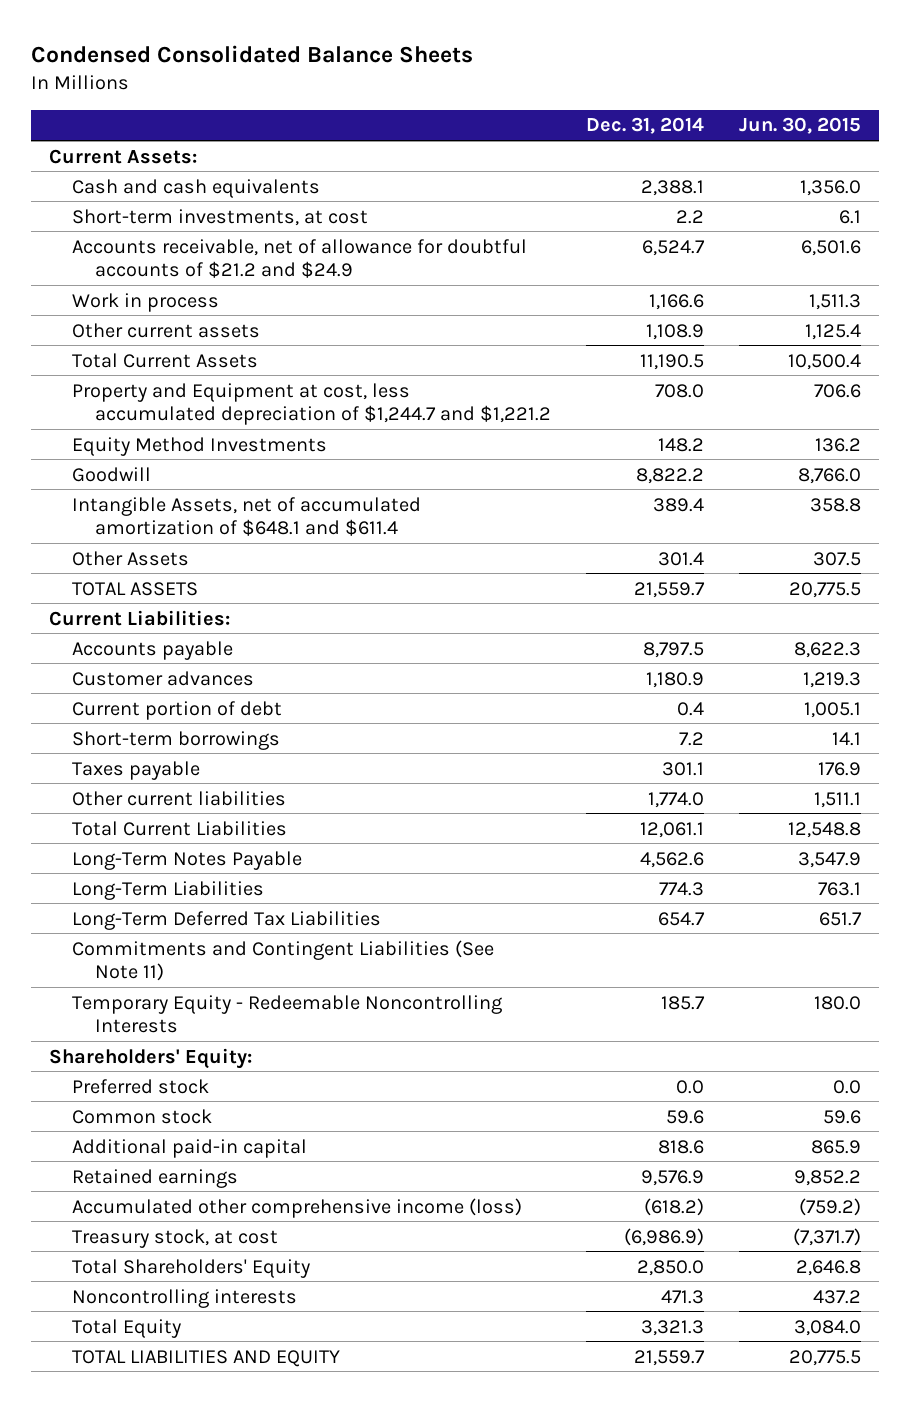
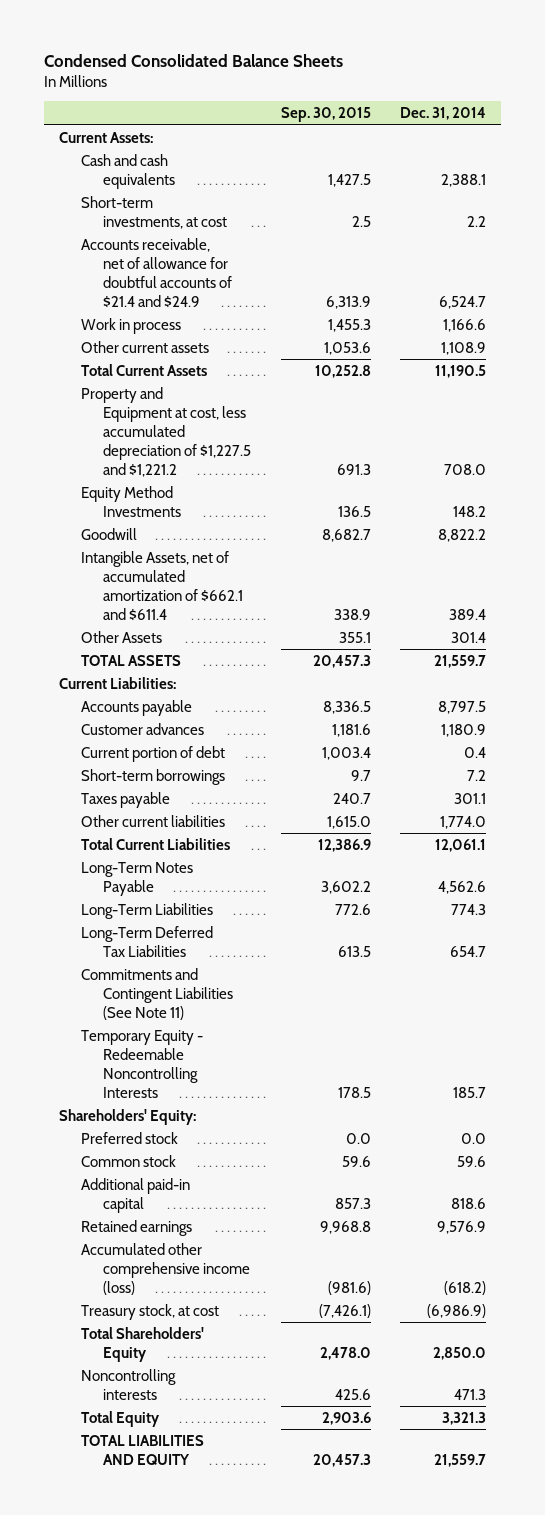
[739,117,862,135] Jun. 30, 2015 -> none
none -> [280,107,371,123] Sep. 30, 2015
[71,238,527,279] Accounts receivable, net of allowance for doubtful accounts of $21.2 and $24.9 -> [80,237,232,308] Accounts receivable, net of allowance for doubtful accounts of $21.4 and $24.9
[71,382,551,426] Property and Equipment at cost, less accumulated depreciation of $1,244.7 and $1,221.2 -> [80,386,251,477] Property and Equipment at cost, less accumulated depreciation of $1,227.5 and $1,221.2
[71,496,421,537] Intangible Assets, net of accumulated amortization of $648.1 and $611.4 -> [80,550,243,621] Intangible Assets, net of accumulated amortization of $662.1 and $611.4

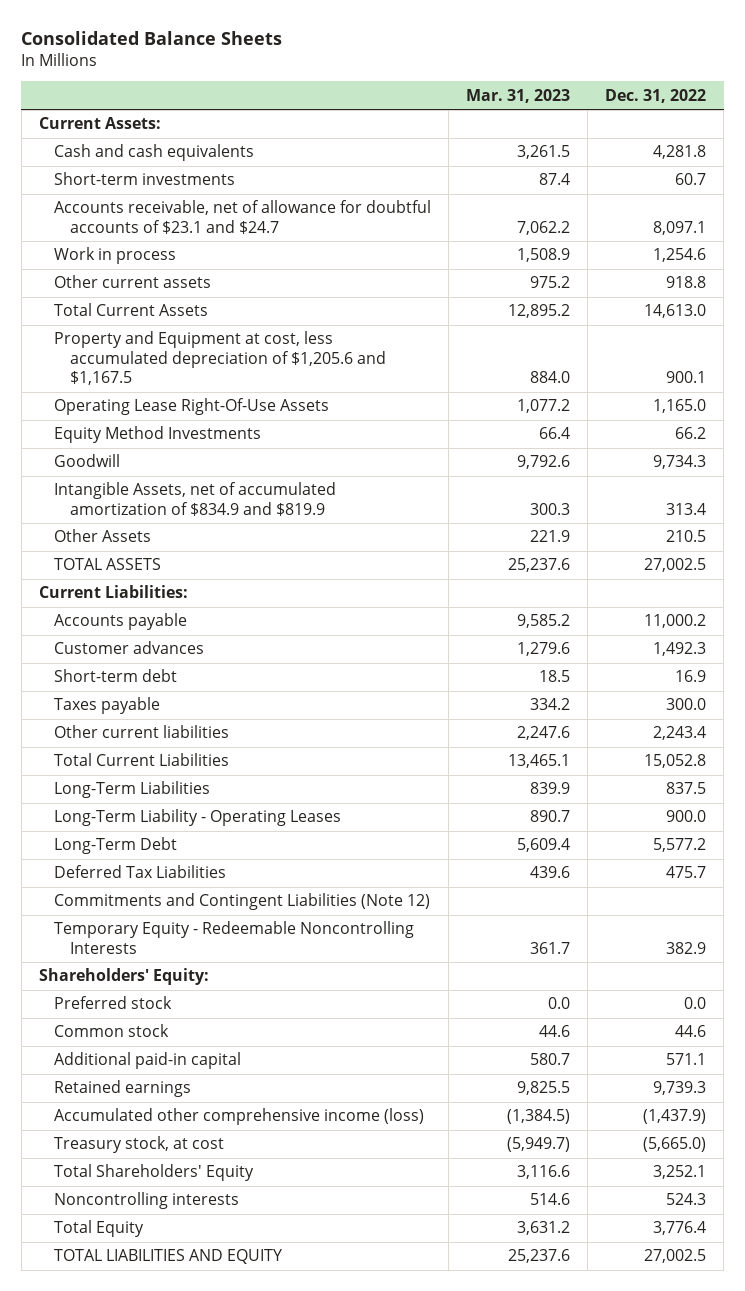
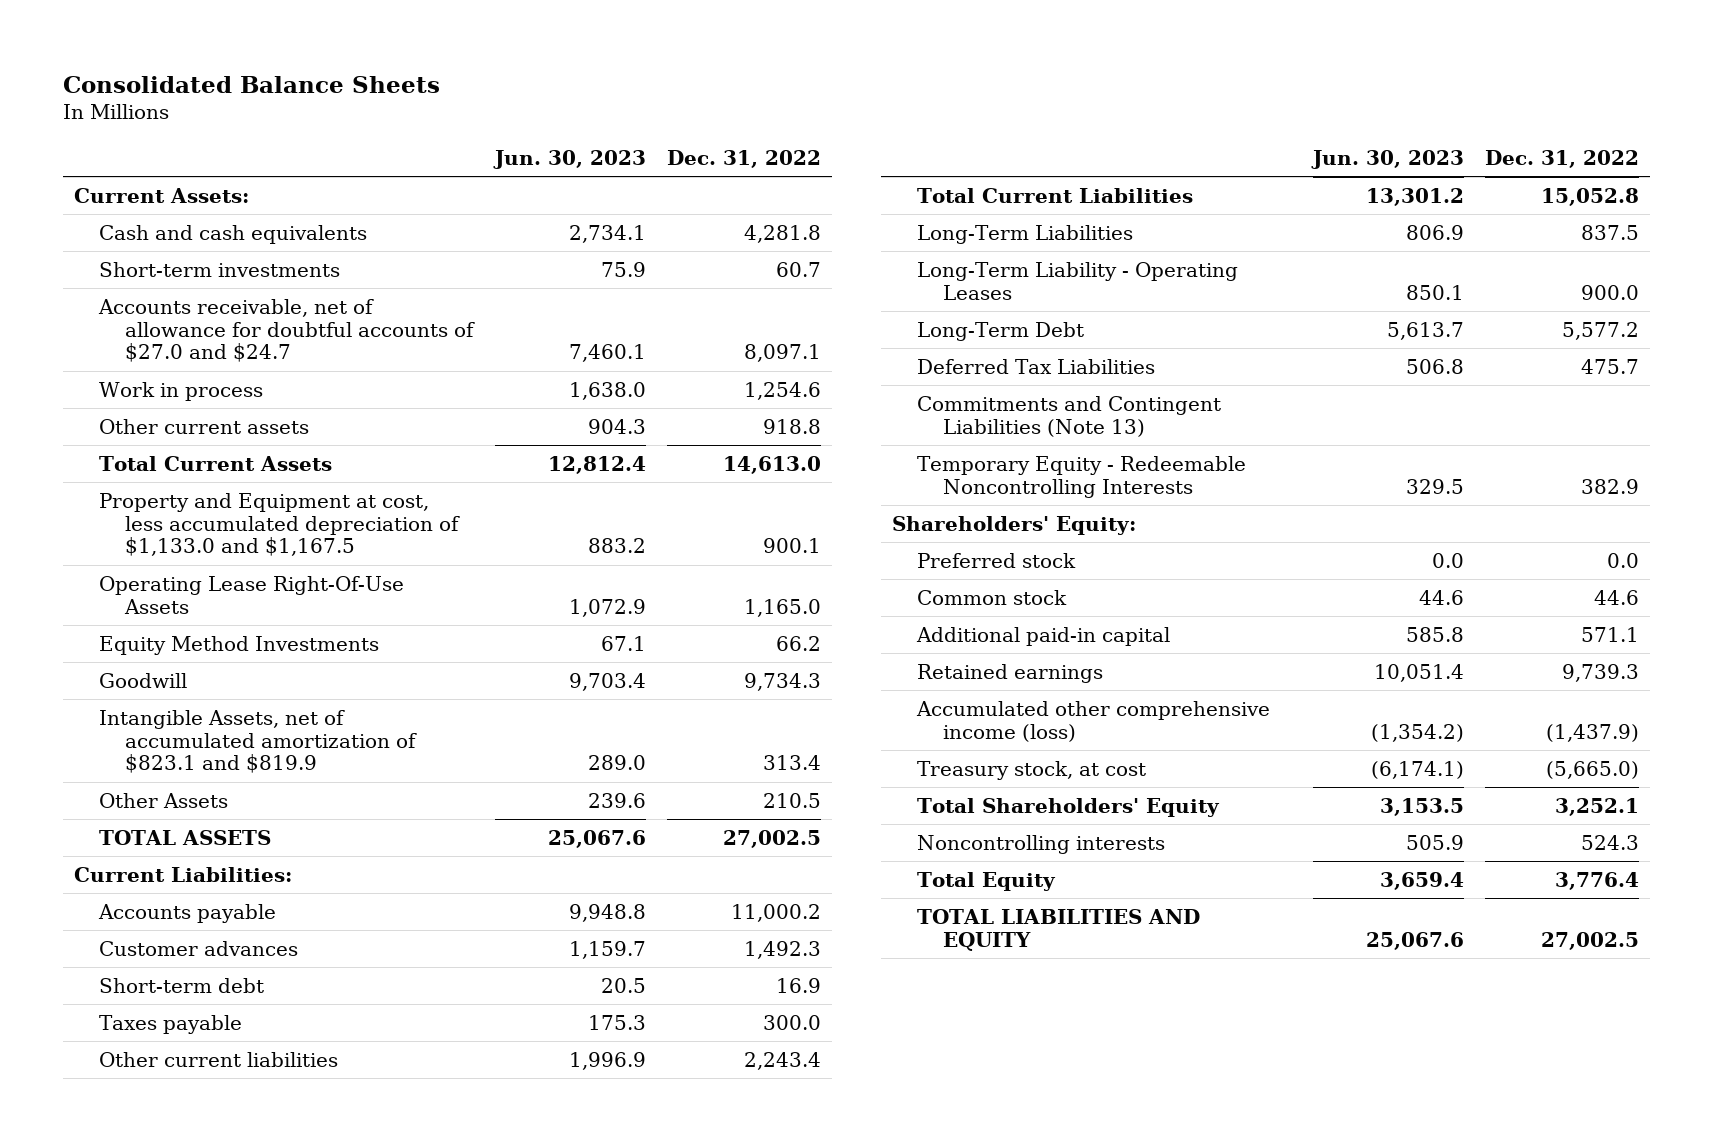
[466,88,571,103] Mar. 31, 2023 -> none
none -> [492,149,646,169] Jun. 30, 2023
[54,200,432,234] Accounts receivable, net of allowance for doubtful accounts of $23.1 and $24.7 -> [98,298,475,363] Accounts receivable, net of allowance for doubtful accounts of $27.0 and $24.7
[54,331,386,386] Property and Equipment at cost, less accumulated depreciation of $1,205.6 and $1,167.5 -> [99,492,460,557] Property and Equipment at cost, less accumulated depreciation of $1,133.0 and $1,167.5
[54,482,337,516] Intangible Assets, net of accumulated amortization of $834.9 and $819.9 -> [99,709,417,774] Intangible Assets, net of accumulated amortization of $823.1 and $819.9
[54,893,431,911] Commitments and Contingent Liabilities (Note 12) -> [917,395,1222,437] Commitments and Contingent Liabilities (Note 13)

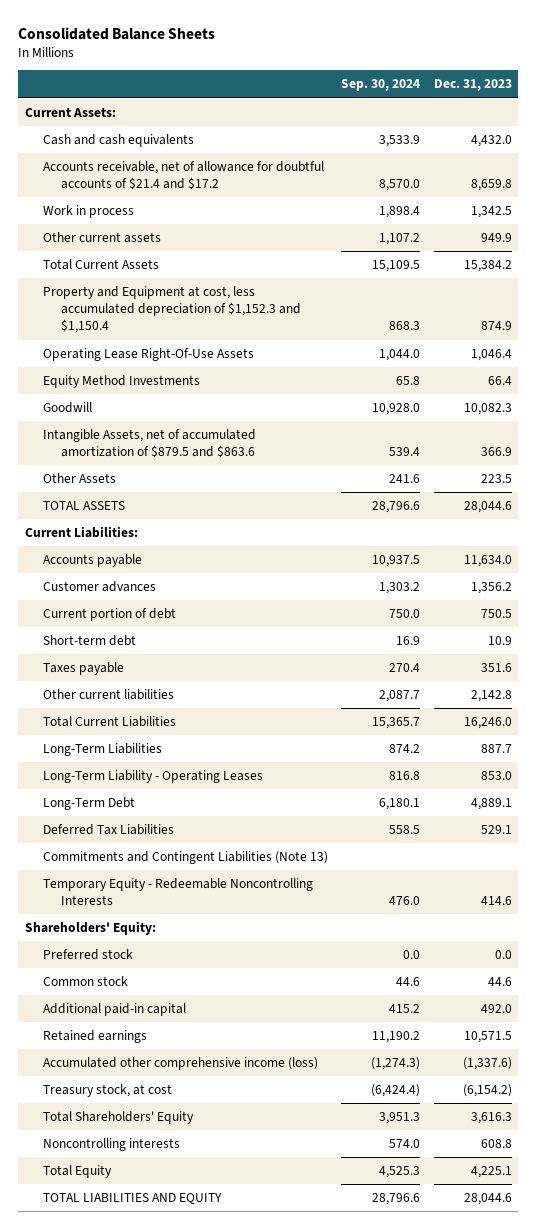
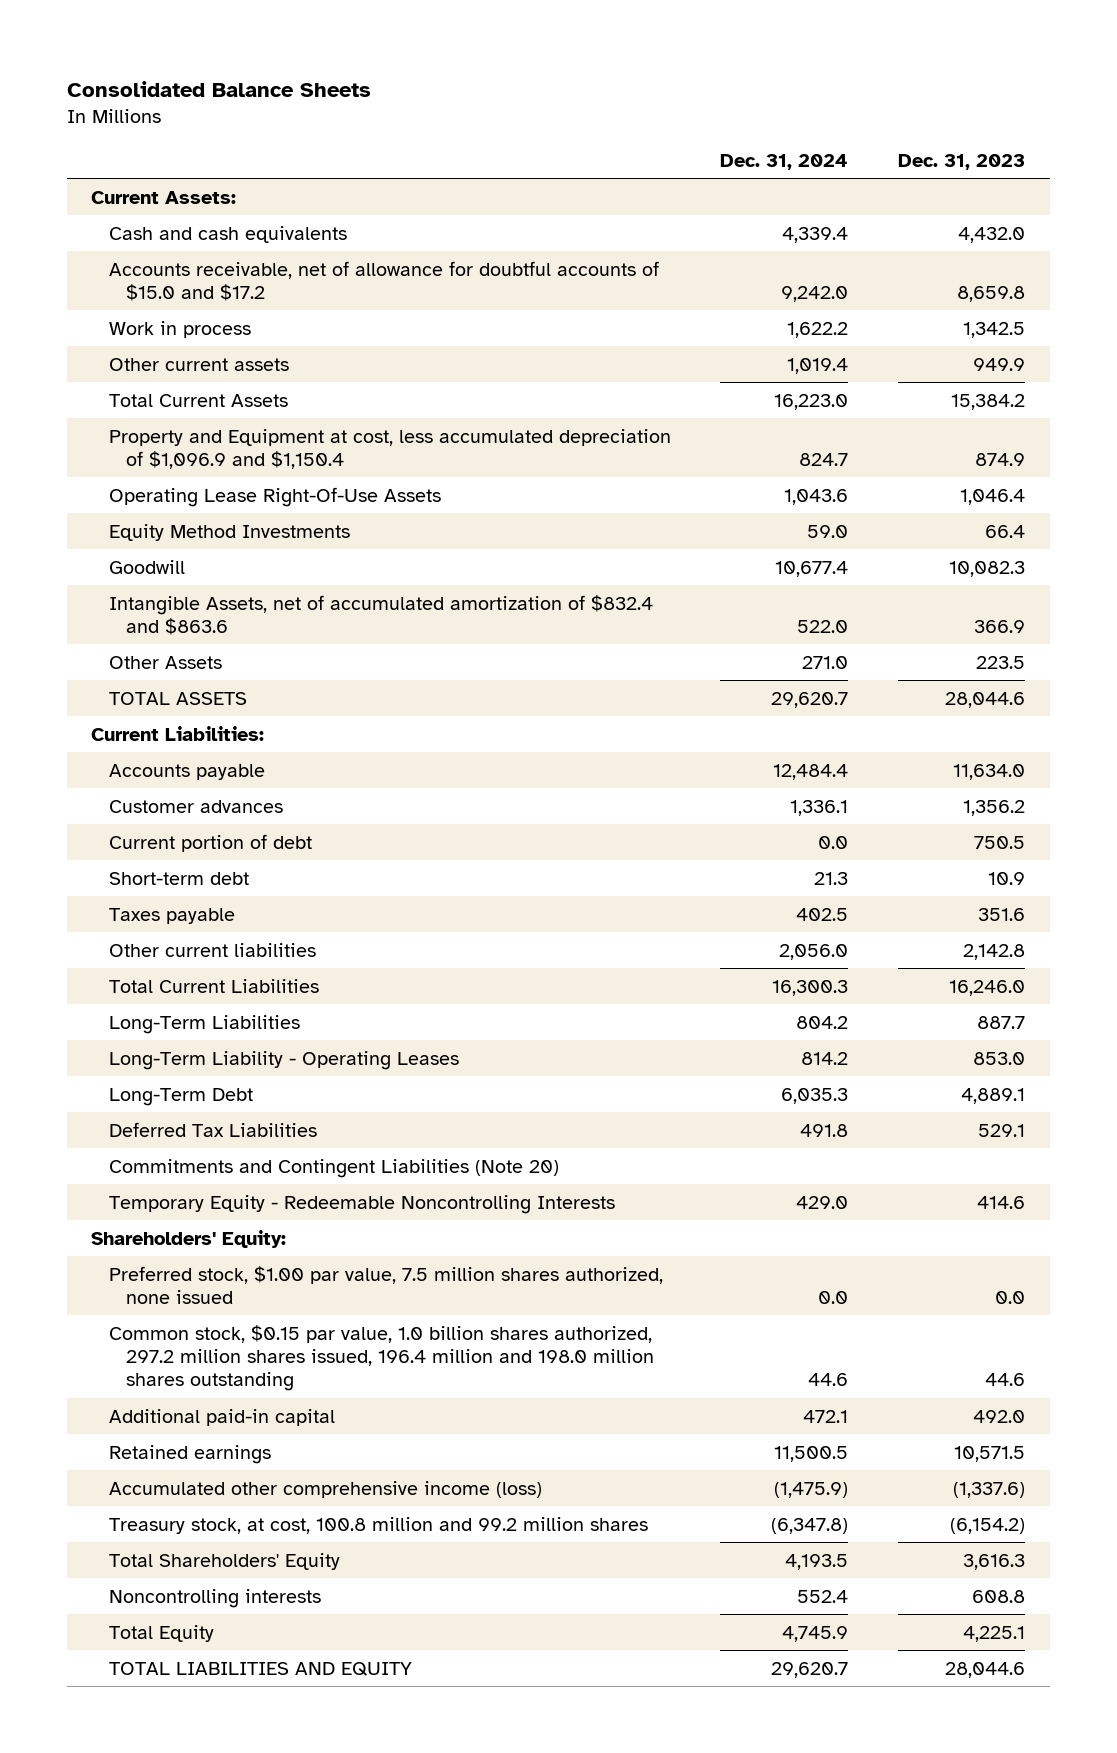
[341,79,421,92] Sep. 30, 2024 -> none
none -> [720,153,849,170] Dec. 31, 2024
[42,161,324,191] Accounts receivable, net of allowance for doubtful accounts of $21.4 and $17.2 -> [108,260,659,301] Accounts receivable, net of allowance for doubtful accounts of $15.0 and $17.2
[42,286,301,334] Property and Equipment at cost, less accumulated depreciation of $1,152.3 and $1,150.4 -> [108,428,671,469] Property and Equipment at cost, less accumulated depreciation of $1,096.9 and $1,150.4
[42,429,256,459] Intangible Assets, net of accumulated amortization of $879.5 and $863.6 -> [108,594,653,635] Intangible Assets, net of accumulated amortization of $832.4 and $863.6
[42,851,328,865] Commitments and Contingent Liabilities (Note 13) -> [108,1158,559,1178] Commitments and Contingent Liabilities (Note 20)
[42,949,133,961] Preferred stock -> [108,1265,663,1304] Preferred stock, $1.00 par value, 7.5 million shares authorized, none issued
[42,976,128,987] Common stock -> [108,1324,654,1392] Common stock, $0.15 par value, 1.0 billion shares authorized, 297.2 million shares issued, 196.4 million and 198.0 million shares outstanding
[42,1084,172,1098] Treasury stock, at cost -> [108,1516,648,1534] Treasury stock, at cost, 100.8 million and 99.2 million shares

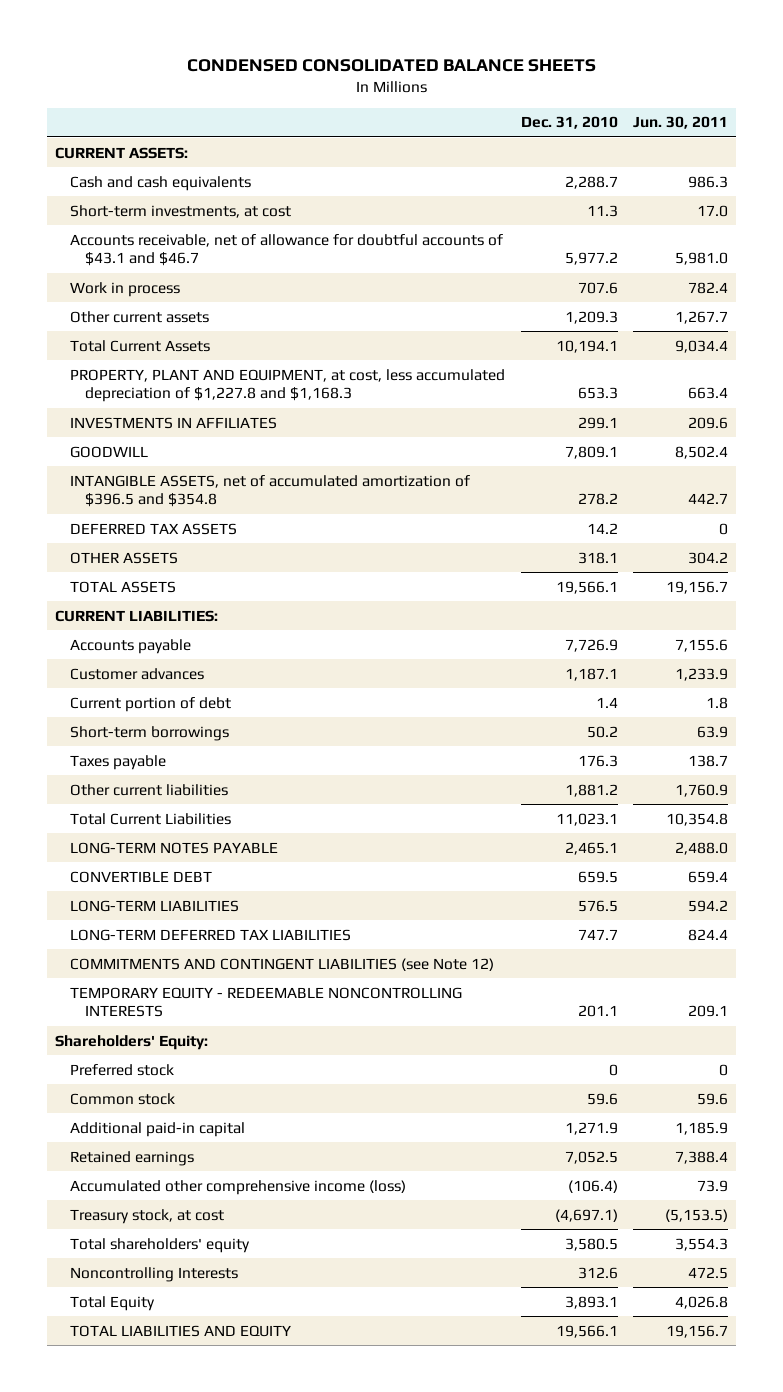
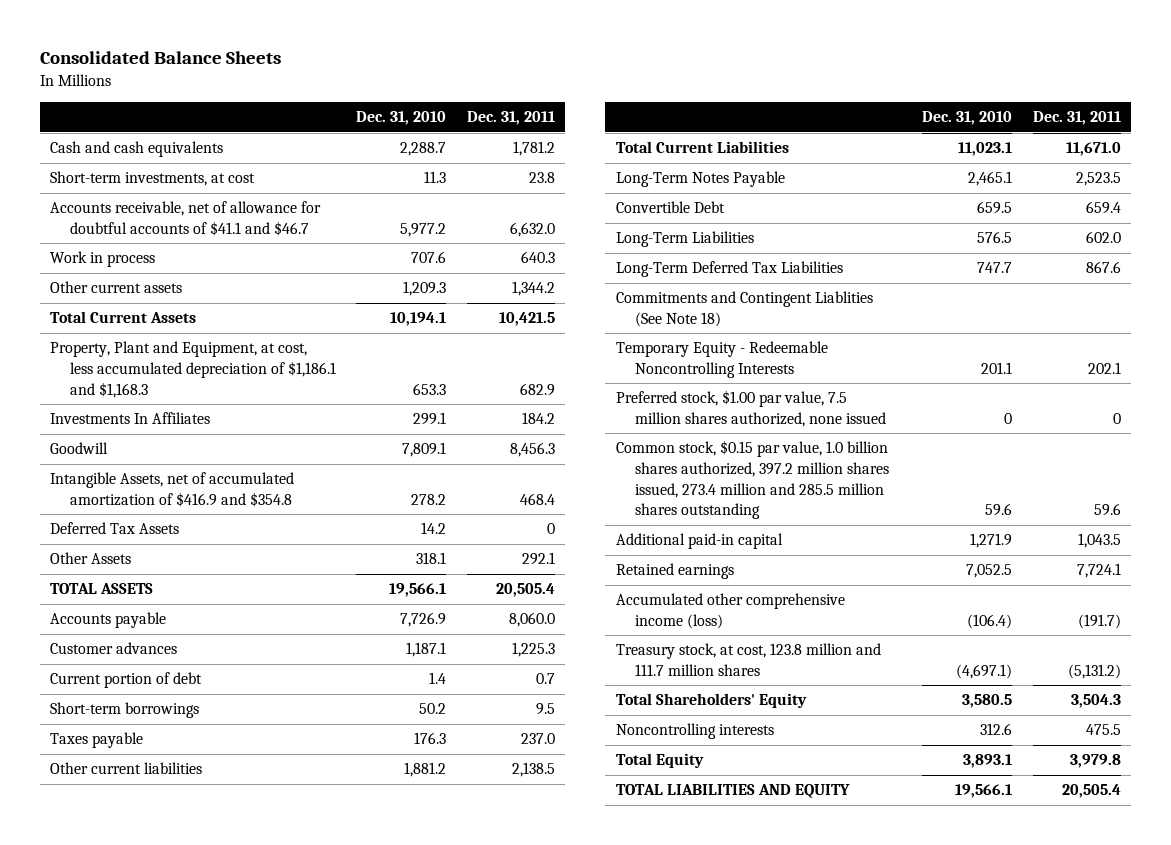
[186,59,596,73] CONDENSED CONSOLIDATED BALANCE SHEETS -> [39,51,281,65] Consolidated Balance Sheets
[633,116,729,130] Jun. 30, 2011 -> none
none -> [467,111,556,126] Dec. 31, 2011
[54,146,188,159] CURRENT ASSETS: -> none
[69,233,503,267] Accounts receivable, net of allowance for doubtful accounts of $43.1 and $46.7 -> [50,201,322,236] Accounts receivable, net of allowance for doubtful accounts of $41.1 and $46.7
[69,368,505,403] PROPERTY, PLANT AND EQUIPMENT, at cost, less accumulated depreciation of $1,227.8 and $1,168.3 -> [50,341,336,398] Property, Plant and Equipment, at cost, less accumulated depreciation of $1,186.1 and $1,168.3
[69,416,277,429] INVESTMENTS IN AFFILIATES -> [50,412,211,425] Investments In Affiliates
[69,445,148,458] GOODWILL -> [50,442,109,455] Goodwill
[69,474,470,508] INTANGIBLE ASSETS, net of accumulated amortization of $396.5 and $354.8 -> [50,472,295,507] Intangible Assets, net of accumulated amortization of $416.9 and $354.8
[69,522,237,535] DEFERRED TAX ASSETS -> [50,522,180,535] Deferred Tax Assets
[69,551,178,564] OTHER ASSETS -> [50,552,132,565] Other Assets
[54,609,218,622] CURRENT LIABILITIES: -> none
[54,1034,208,1050] Shareholders' Equity: -> none
[69,841,278,854] LONG-TERM NOTES PAYABLE -> [615,171,785,188] Long-Term Notes Payable
[69,870,212,883] CONVERTIBLE DEBT -> [615,201,725,214] Convertible Debt
[69,899,239,912] LONG-TERM LIABILITIES -> [615,231,754,248] Long-Term Liabilities
[69,928,351,941] LONG-TERM DEFERRED TAX LIABILITIES -> [615,261,843,278] Long-Term Deferred Tax Liabilities
[69,957,494,971] COMMITMENTS AND CONTINGENT LIABILITIES (see Note 12) -> [615,291,873,327] Commitments and Contingent Liablities (See Note 18)
[69,986,462,1018] TEMPORARY EQUITY - REDEEMABLE NONCONTROLLING INTERESTS -> [615,341,828,378] Temporary Equity - Redeemable Noncontrolling Interests
[69,1063,174,1076] Preferred stock -> [615,390,887,427] Preferred stock, $1.00 par value, 7.5 million shares authorized, none issued
[69,1092,175,1105] Common stock -> [615,440,890,520] Common stock, $0.15 par value, 1.0 billion shares authorized, 397.2 million shares issued, 273.4 million and 285.5 million shares outstanding
[69,1208,224,1224] Treasury stock, at cost -> [615,643,881,676] Treasury stock, at cost, 123.8 million and 111.7 million shares
[69,1237,250,1253] Total shareholders' equity -> [615,693,807,709] Total Shareholders' Equity
[69,1266,238,1282] Noncontrolling Interests -> [615,723,774,740] Noncontrolling interests

